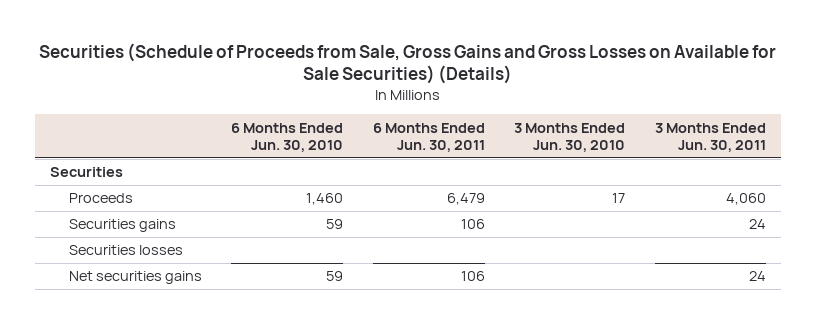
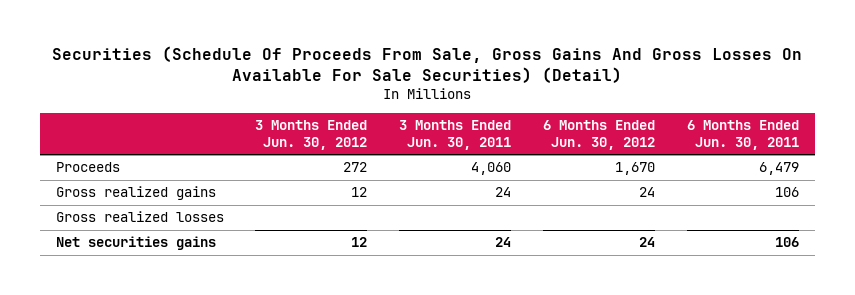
[38,42,776,85] Securities (Schedule of Proceeds from Sale, Gross Gains and Gross Losses on Available for Sale Securities) (Details) -> [52,46,803,84] Securities (Schedule Of Proceeds From Sale, Gross Gains And Gross Losses On Available For Sale Securities) (Detail)
[231,122,344,153] 6 Months Ended Jun. 30, 2010 -> none
[514,122,626,153] 3 Months Ended Jun. 30, 2010 -> none
none -> [255,119,368,150] 3 Months Ended Jun. 30, 2012
none -> [543,119,656,150] 6 Months Ended Jun. 30, 2012
[49,167,123,178] Securities -> none
[68,219,176,233] Securities gains -> [55,186,216,201] Gross realized gains
[68,245,183,256] Securities losses -> [55,211,224,223] Gross realized losses

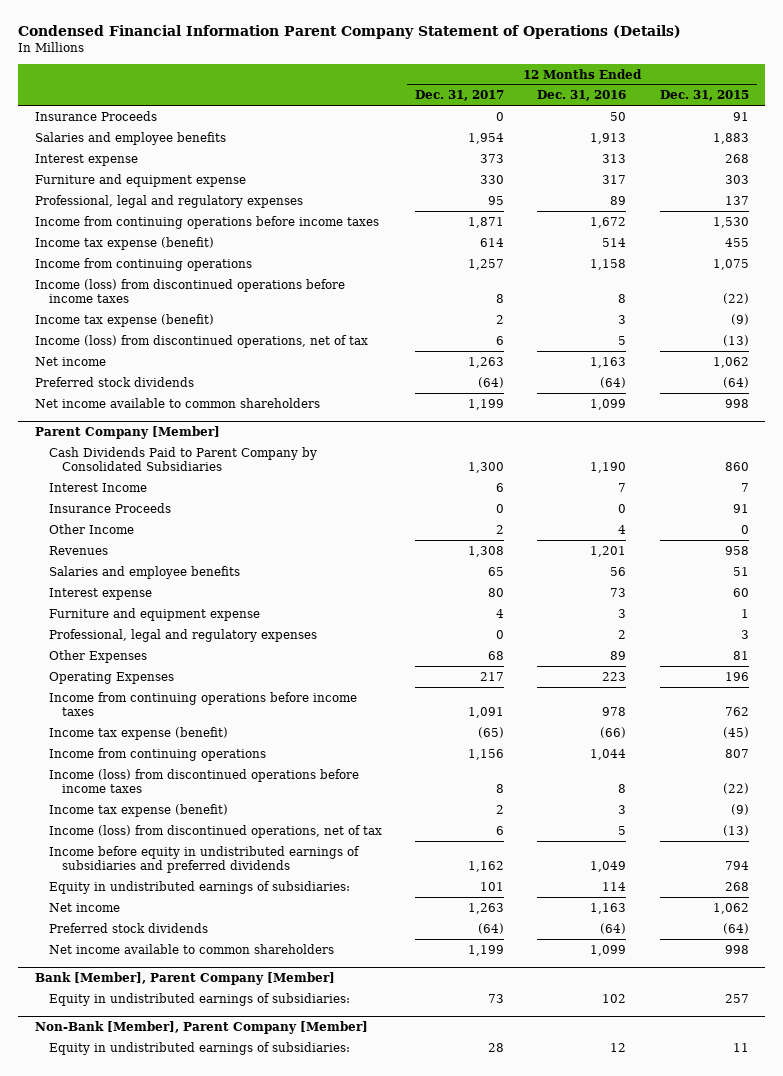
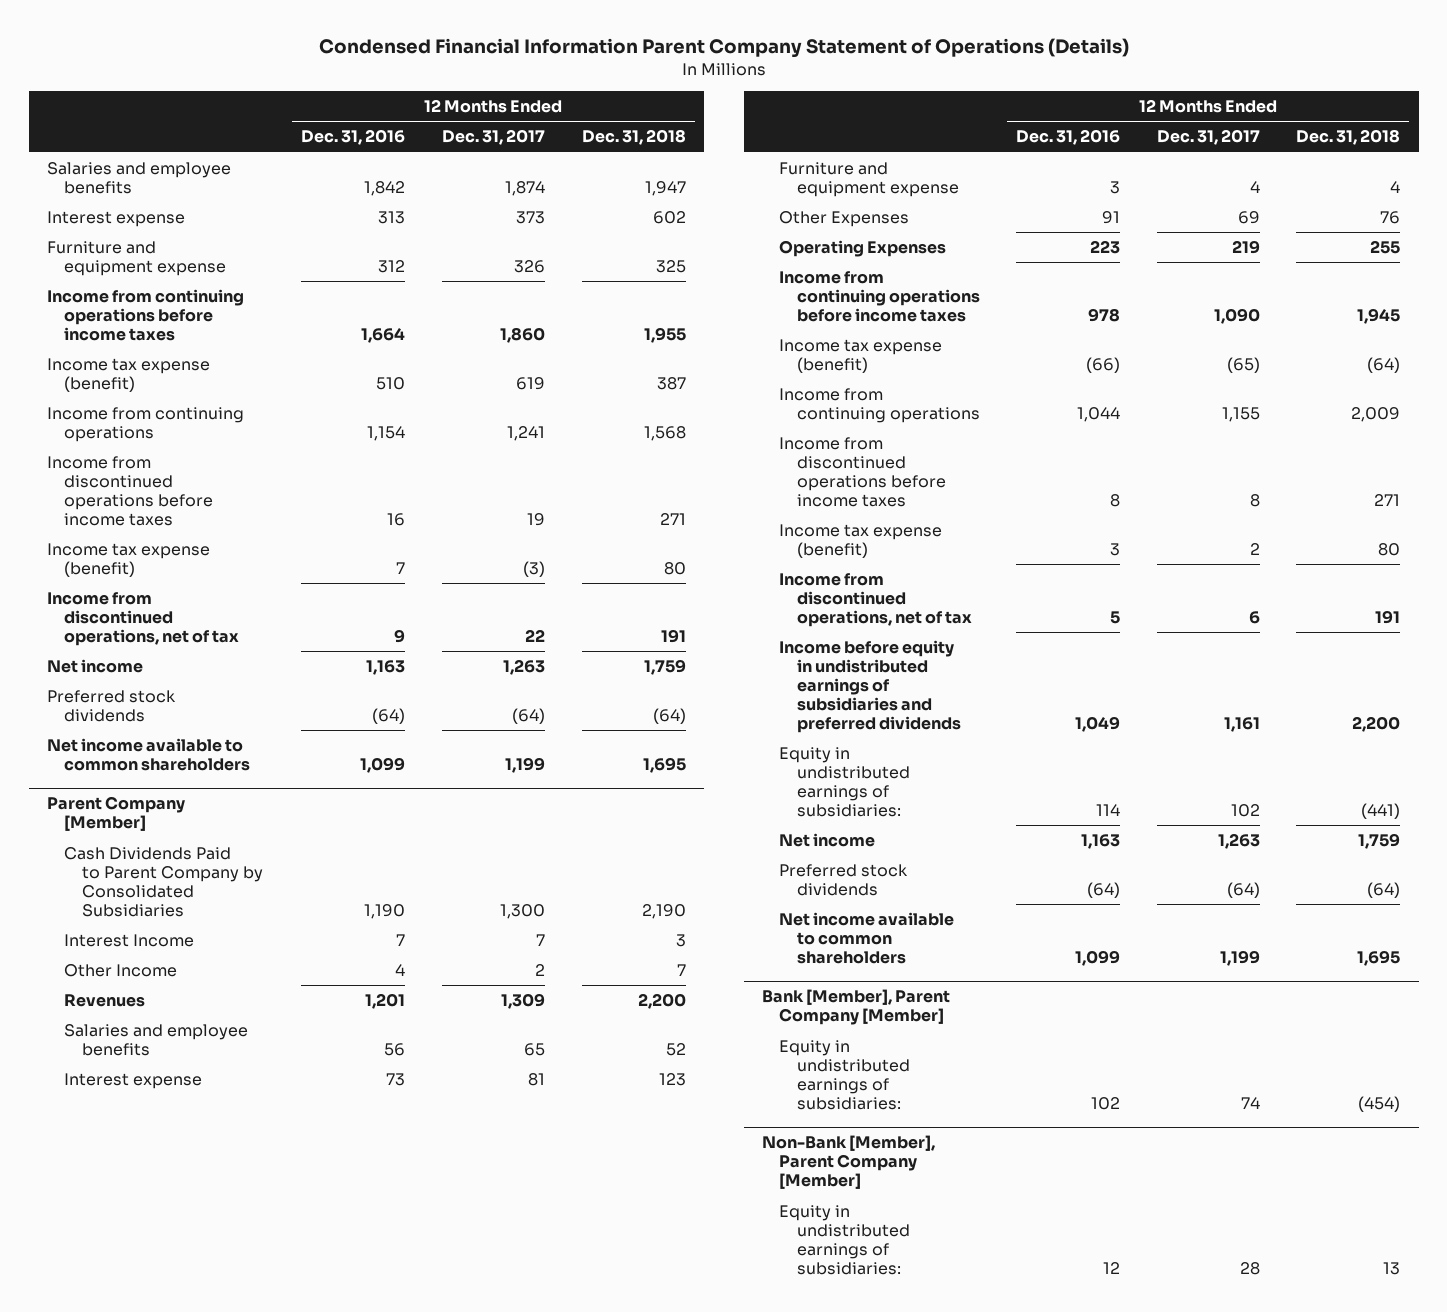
[659,90,749,102] Dec. 31, 2015 -> none
none -> [581,129,686,146] Dec. 31, 2018
[34,110,157,121] Insurance Proceeds -> none
[467,132,504,144] 1,954 -> [504,180,545,196] 1,874
[590,132,627,144] 1,913 -> [364,180,406,196] 1,842
[34,194,303,208] Professional, legal and regulatory expenses -> none
[479,174,504,184] 330 -> [513,259,545,273] 326
[602,174,627,184] 317 -> [378,259,406,273] 312
[467,216,504,228] 1,871 -> [499,326,545,343] 1,860
[590,216,627,228] 1,672 -> [361,326,406,343] 1,664
[479,237,504,247] 614 -> [515,376,545,390] 619
[602,237,627,247] 514 -> [376,376,406,390] 510
[467,258,504,270] 1,257 -> [506,425,545,441] 1,241
[590,258,627,270] 1,158 -> [367,425,406,441] 1,154
[34,278,345,304] Income (loss) from discontinued operations before income taxes -> [47,456,214,526] Income from discontinued operations before income taxes
[495,294,504,304] 8 -> [526,512,545,526] 19
[618,294,627,304] 8 -> [387,512,406,526] 16
[495,314,504,324] 2 -> [522,560,545,577] (3)
[618,314,627,324] 3 -> [396,561,406,574] 7
[34,334,368,348] Income (loss) from discontinued operations, net of tax -> [47,592,240,646] Income from discontinued operations, net of tax
[495,335,504,345] 6 -> [524,628,545,642] 22
[618,335,627,345] 5 -> [394,628,406,643] 9
[48,502,171,513] Insurance Proceeds -> none
[495,482,504,492] 6 -> [535,934,545,947] 7
[467,545,504,557] 1,308 -> [500,993,545,1010] 1,309
[487,587,504,597] 80 -> [527,1073,545,1087] 81
[48,628,317,642] Professional, legal and regulatory expenses -> none
[487,650,504,660] 68 -> [1237,211,1260,225] 69
[610,650,627,660] 89 -> [1102,211,1121,225] 91
[479,671,504,681] 217 -> [1231,240,1260,255] 219
[467,707,504,719] 1,091 -> [1213,307,1260,324] 1,090
[467,748,504,760] 1,156 -> [1221,406,1260,422] 1,155
[48,768,359,794] Income (loss) from discontinued operations before income taxes -> [779,437,946,507] Income from discontinued operations before income taxes
[48,824,382,838] Income (loss) from discontinued operations, net of tax -> [779,573,972,627] Income from discontinued operations, net of tax
[467,861,504,873] 1,162 -> [1223,716,1260,732] 1,161
[479,881,504,891] 101 -> [1230,803,1260,817] 102
[487,993,504,1003] 73 -> [1240,1096,1260,1109] 74

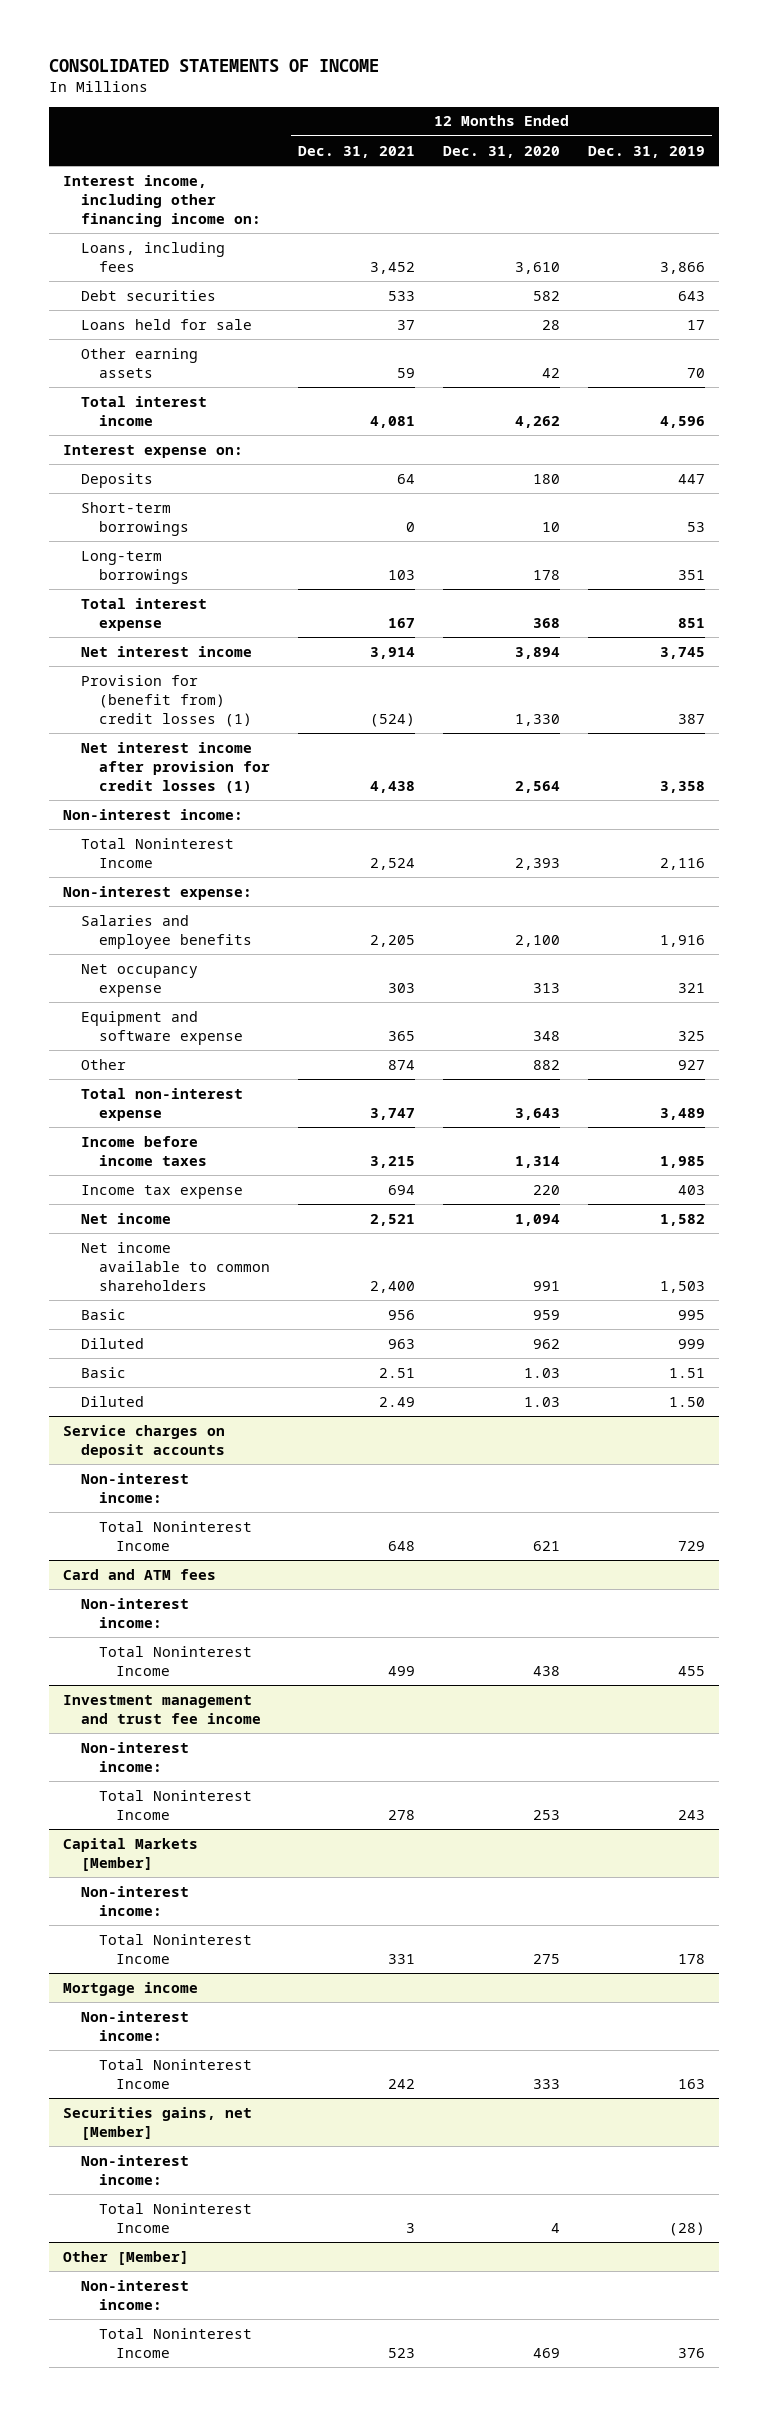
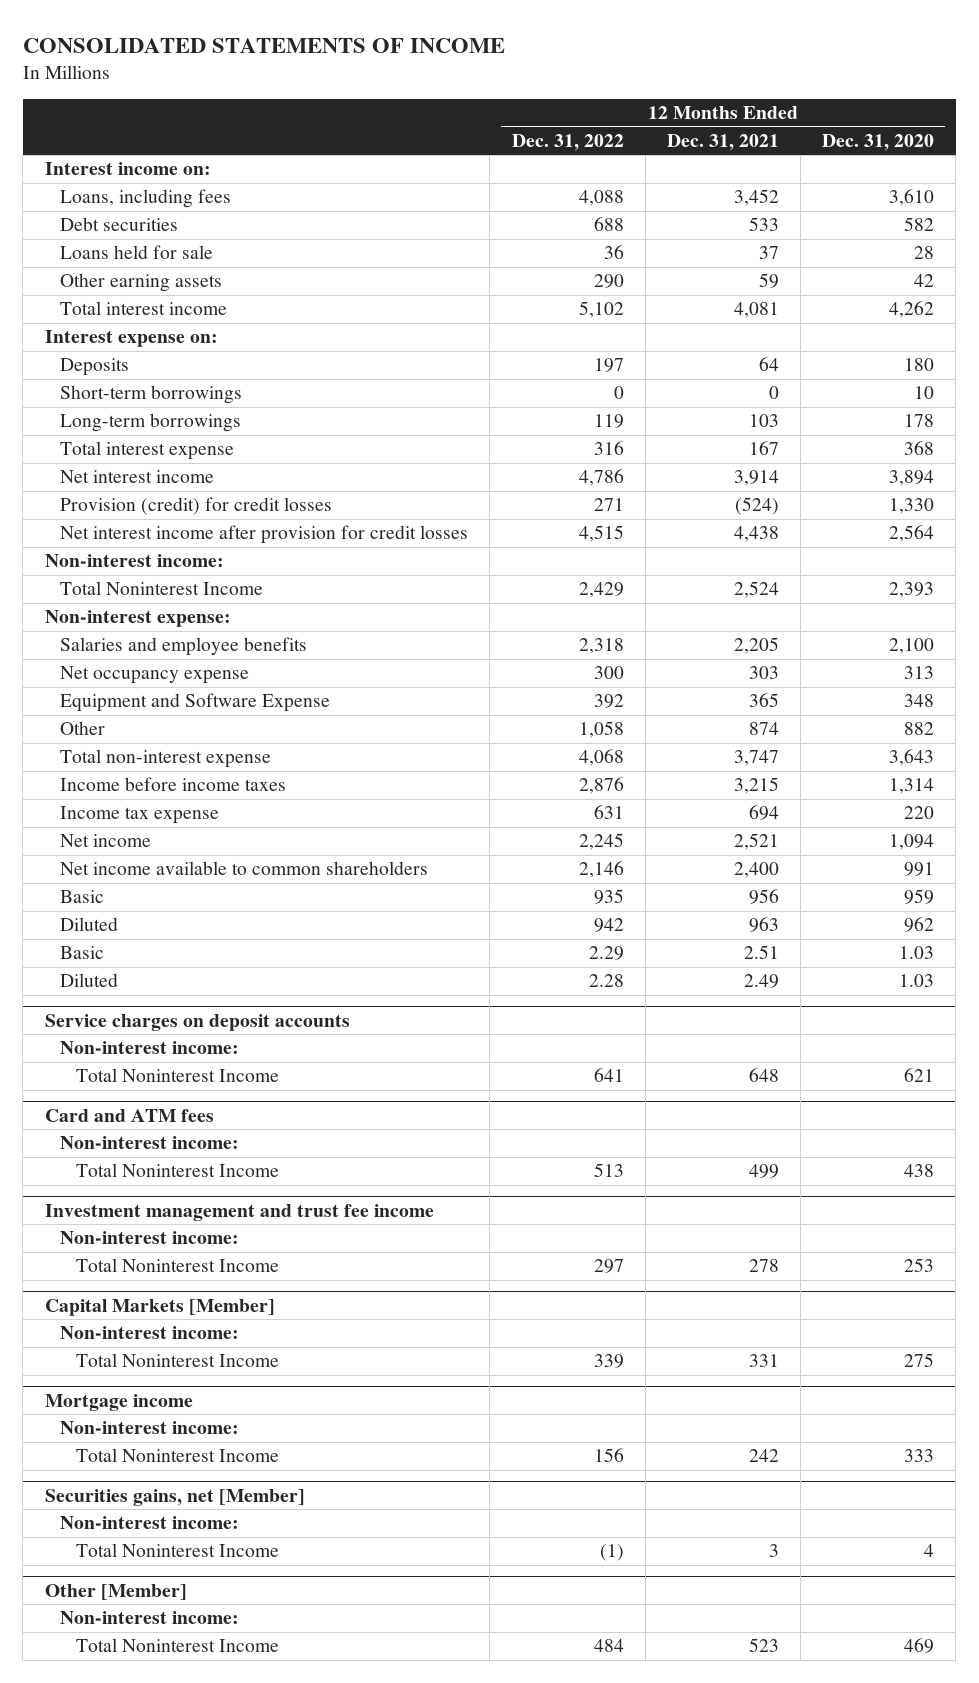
[588,145,706,158] Dec. 31, 2019 -> none
none -> [511,133,624,151] Dec. 31, 2022
[63,174,261,227] Interest income, including other financing income on: -> [44,162,211,176] Interest income on:
[80,674,252,727] Provision for (benefit from) credit losses (1) -> [60,497,333,516] Provision (credit) for credit losses
[80,741,270,793] Net interest income after provision for credit losses (1) -> [60,525,469,545] Net interest income after provision for credit losses
[80,1010,243,1045] Equipment and software expense -> [60,693,331,713] Equipment and Software Expense

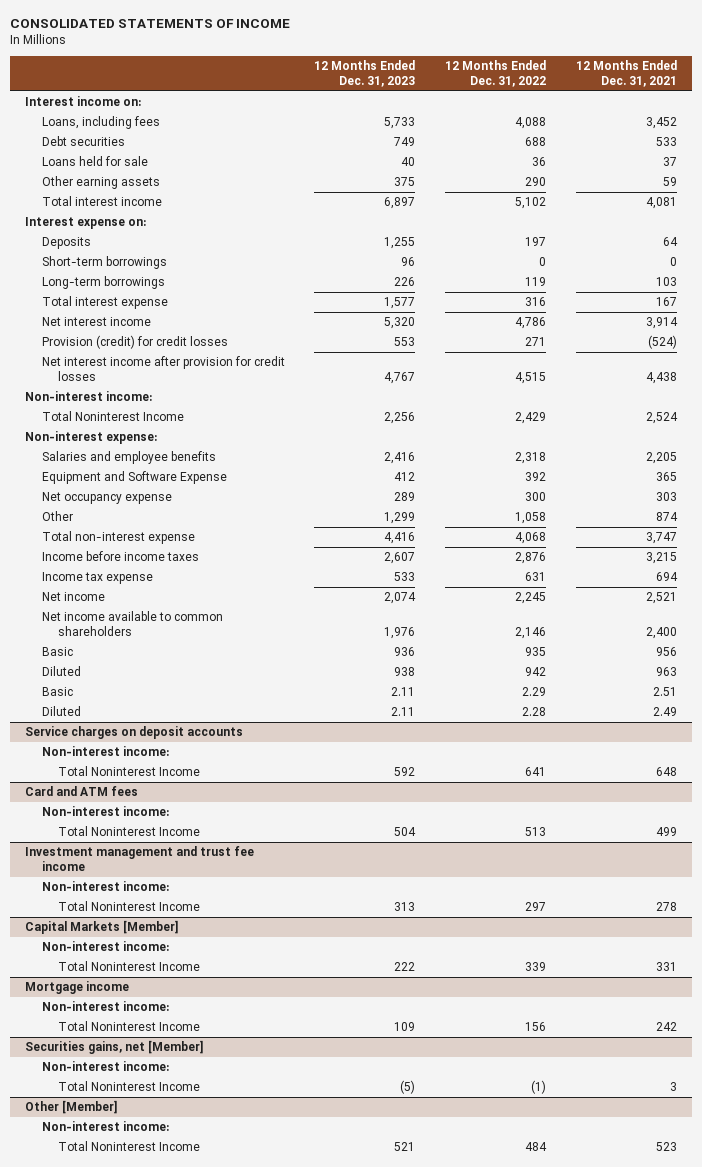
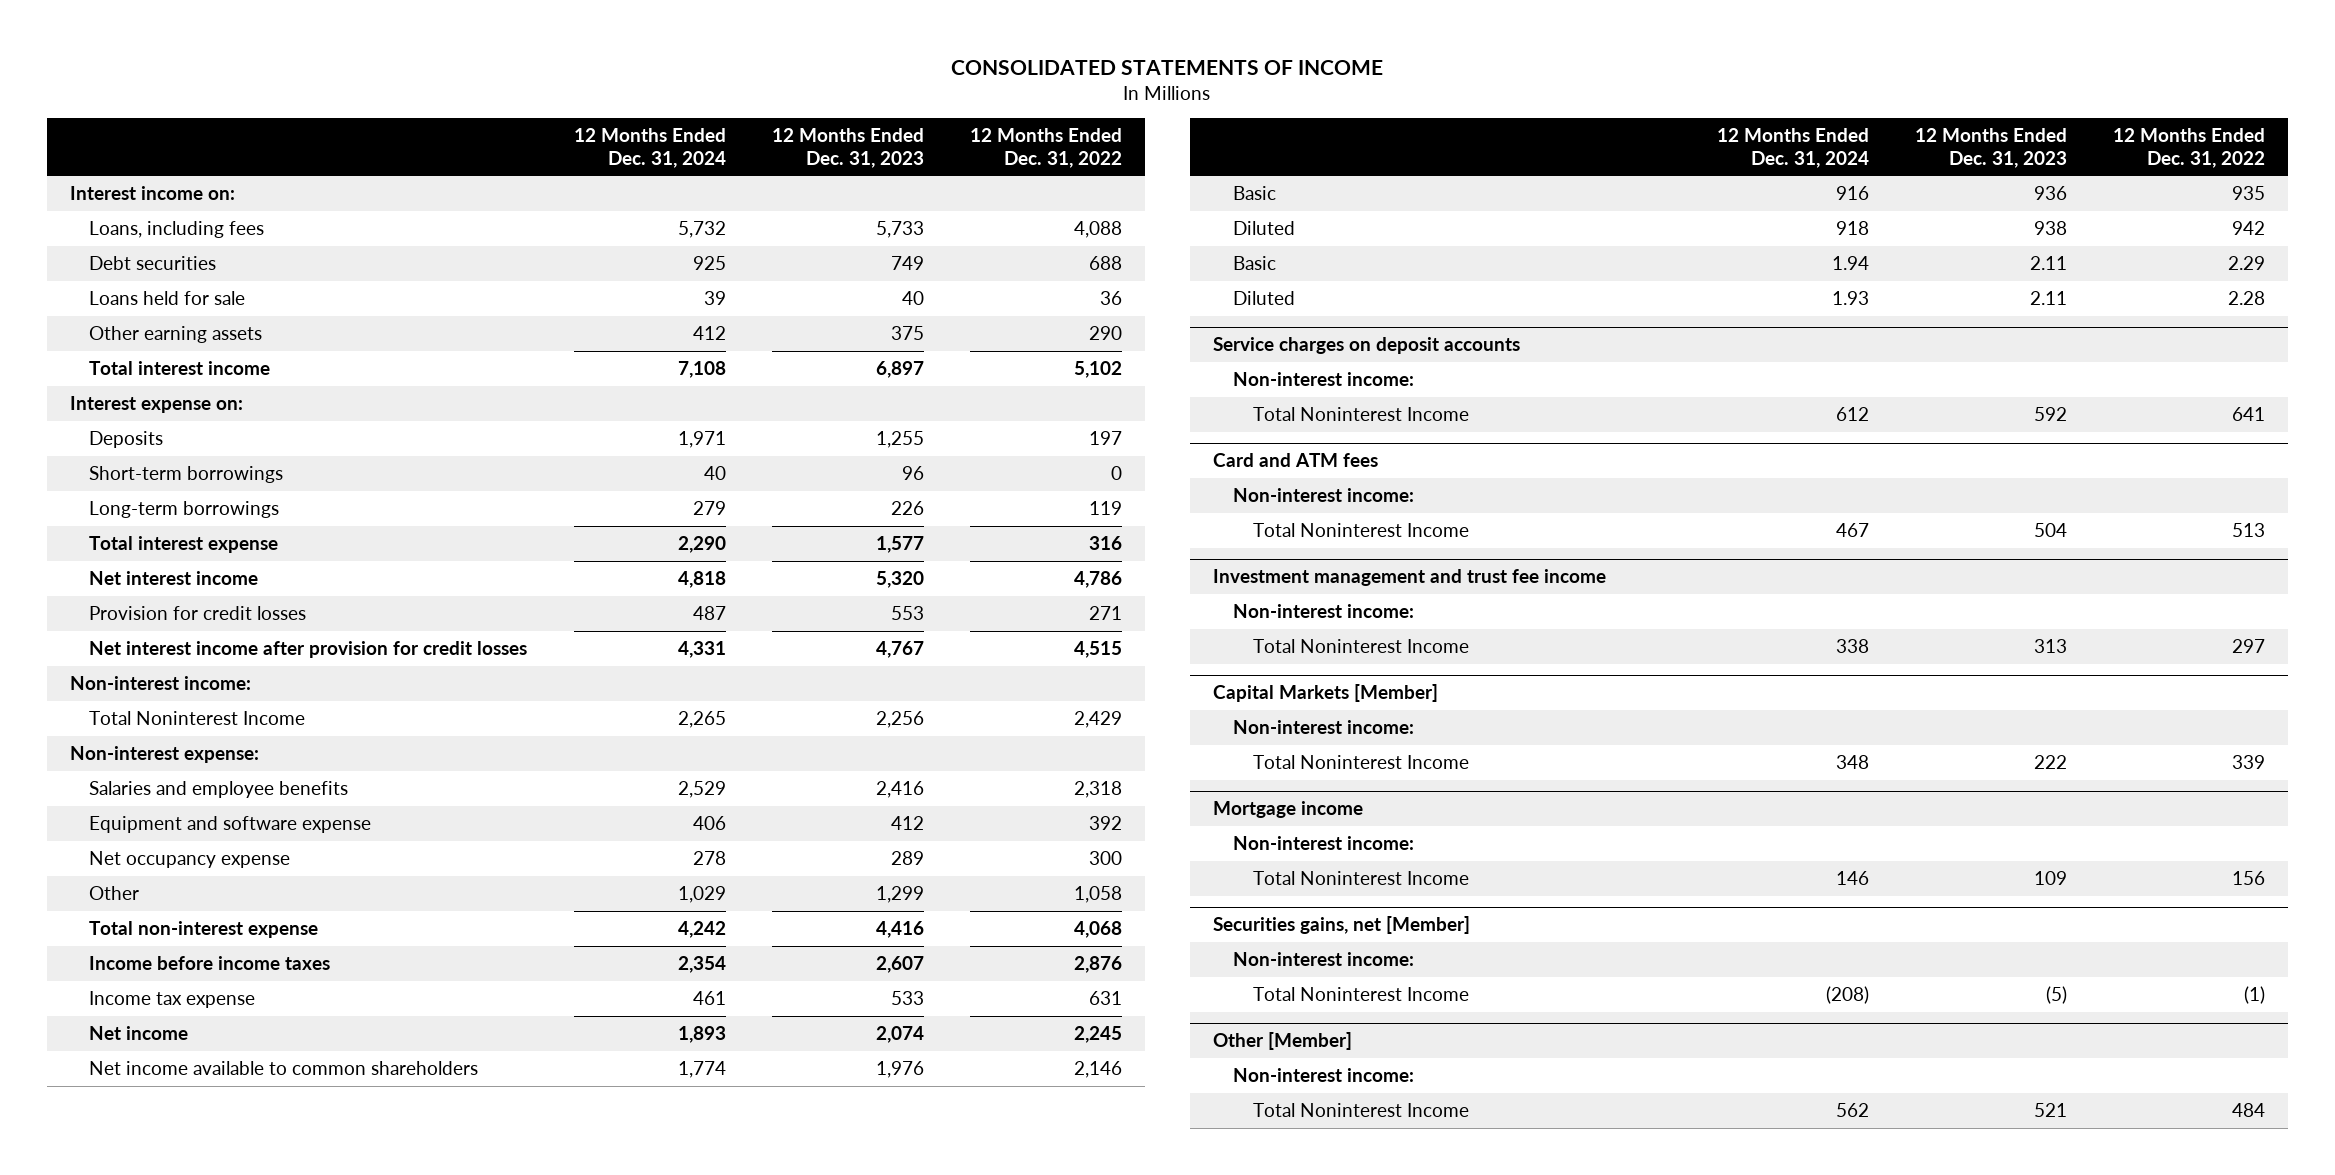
[576,60,678,87] 12 Months Ended Dec. 31, 2021 -> none
none -> [573,127,726,168] 12 Months Ended Dec. 31, 2024
[41,335,228,350] Provision (credit) for credit losses -> [89,605,307,620] Provision for credit losses
[41,471,227,485] Equipment and Software Expense -> [89,815,372,833] Equipment and software expense

